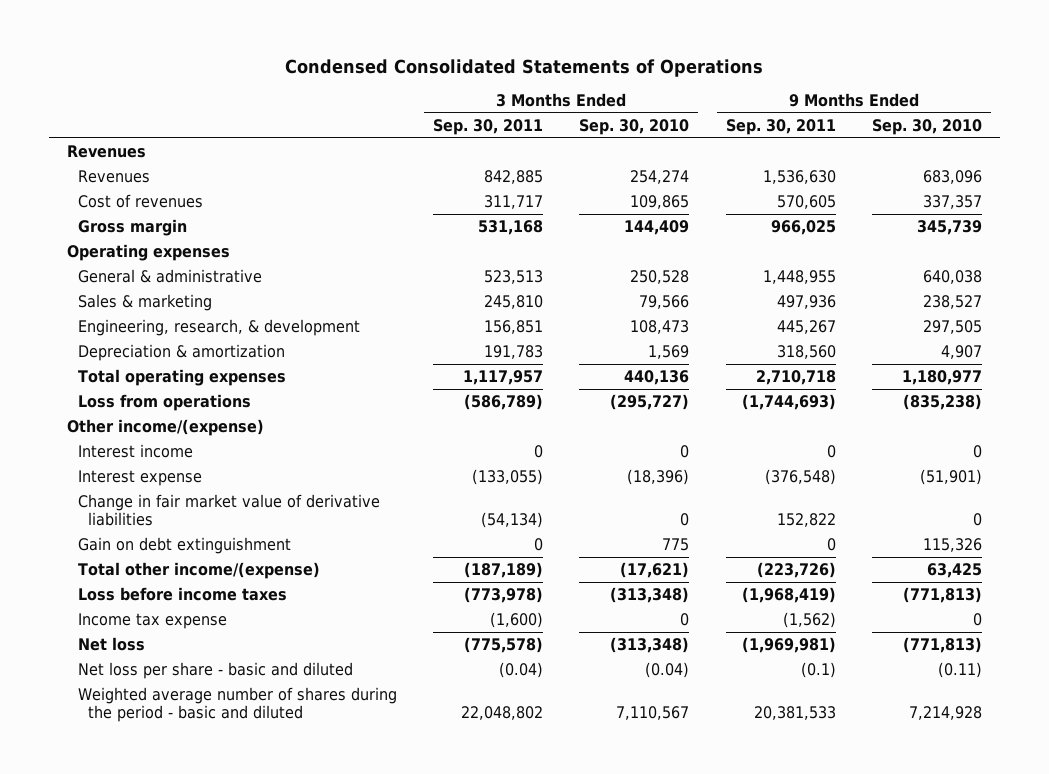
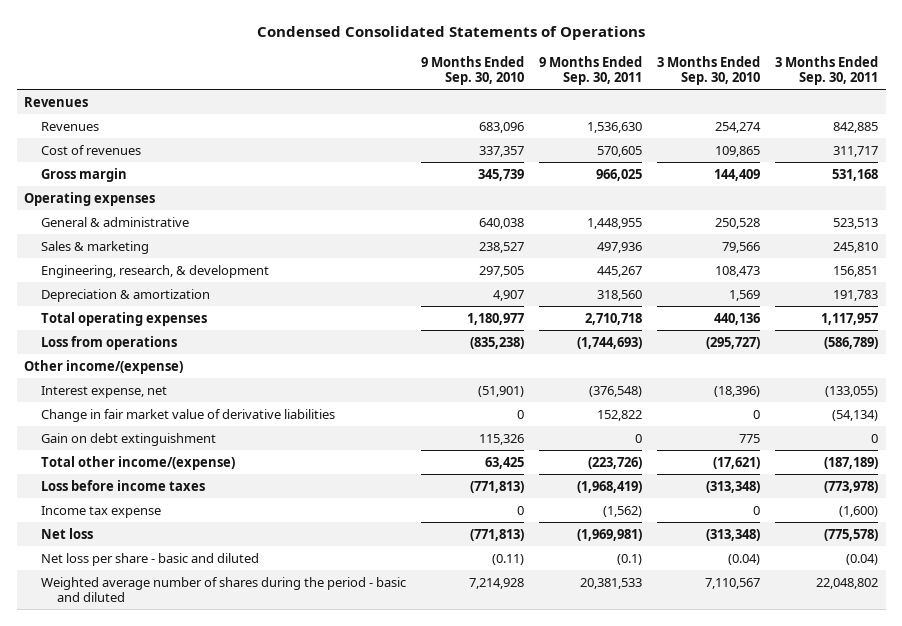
[77,444,193,459] Interest income -> none
[77,470,202,487] Interest expense -> [40,385,167,398] Interest expense, net

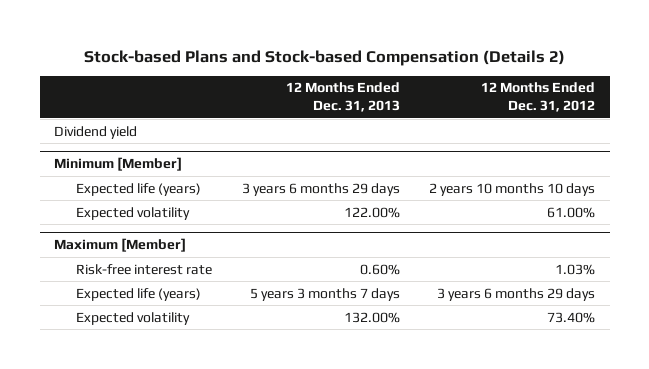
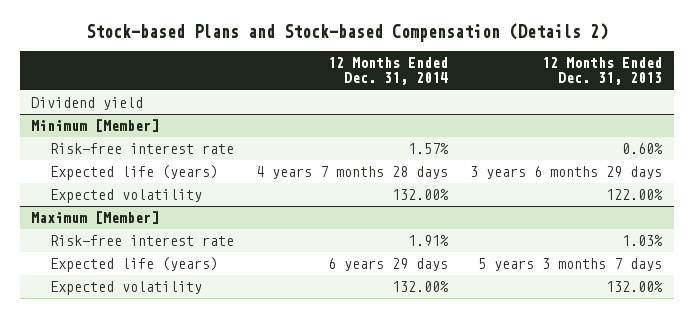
[480,82,595,113] 12 Months Ended Dec. 31, 2012 -> none
none -> [328,56,449,86] 12 Months Ended Dec. 31, 2014
none -> [49,143,234,155] Risk-free interest rate
[359,263,400,275] 0.60% -> [622,235,664,247] 1.03%

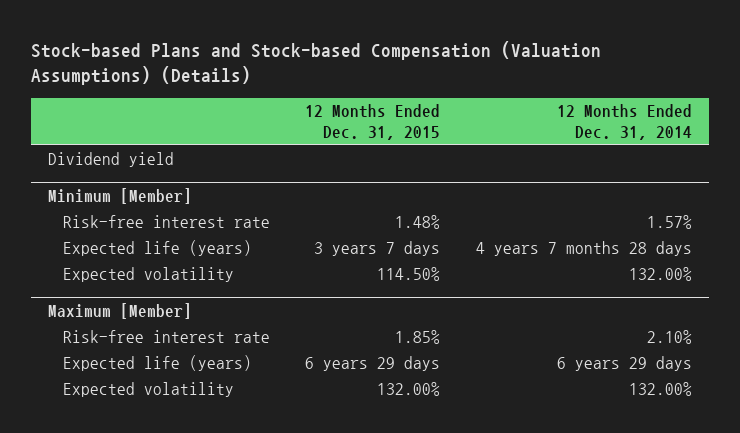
[85,23,608,43] Stock-based Plans and Stock-based Compensation (Details 2) -> [30,40,601,86] Stock-based Plans and Stock-based Compensation (Valuation Assumptions) (Details)
[542,56,663,86] 12 Months Ended Dec. 31, 2013 -> none
none -> [305,104,441,140] 12 Months Ended Dec. 31, 2015
[408,235,450,247] 1.91% -> [646,330,692,345] 2.10%

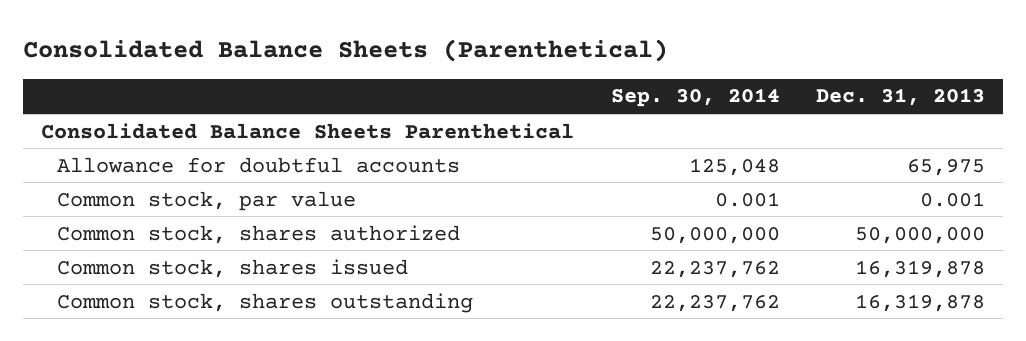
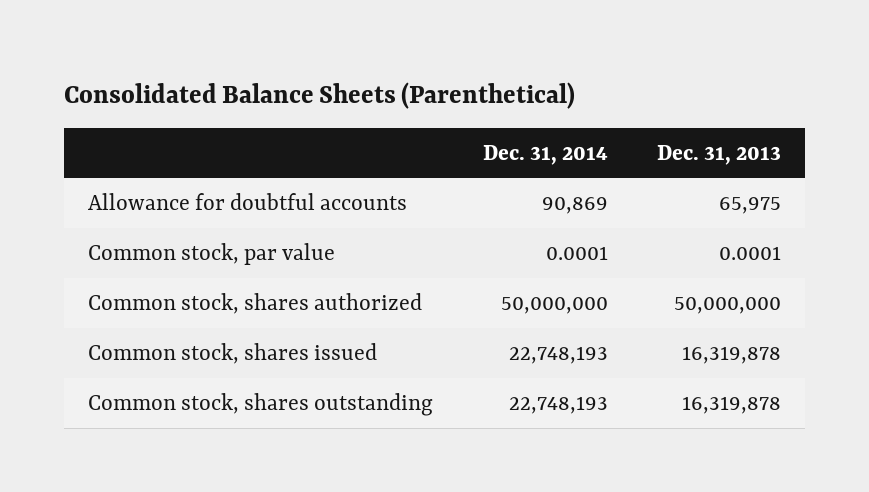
[610,88,780,108] Sep. 30, 2014 -> none
none -> [482,144,608,165] Dec. 31, 2014
[41,122,575,139] Consolidated Balance Sheets Parenthetical -> none
[920,191,986,207] 0.001 -> [718,246,781,261] 0.0001

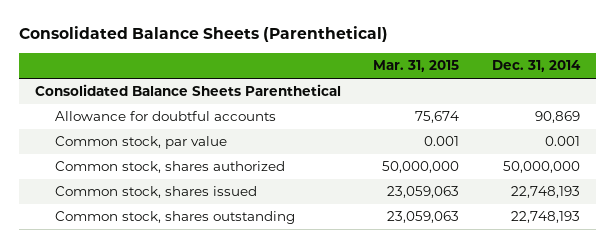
[656,144,781,165] Dec. 31, 2013 -> none
none -> [373,60,460,73] Mar. 31, 2015
none -> [34,84,341,97] Consolidated Balance Sheets Parenthetical
[545,246,608,261] 0.0001 -> [544,136,580,147] 0.001

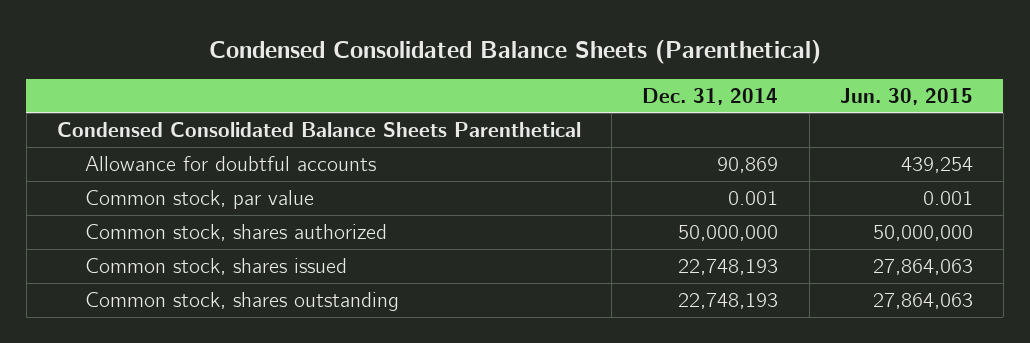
[18,26,388,43] Consolidated Balance Sheets (Parenthetical) -> [208,40,821,65] Condensed Consolidated Balance Sheets (Parenthetical)
[373,60,460,73] Mar. 31, 2015 -> none
none -> [839,87,973,105] Jun. 30, 2015
[34,84,341,97] Consolidated Balance Sheets Parenthetical -> [56,122,581,138] Condensed Consolidated Balance Sheets Parenthetical

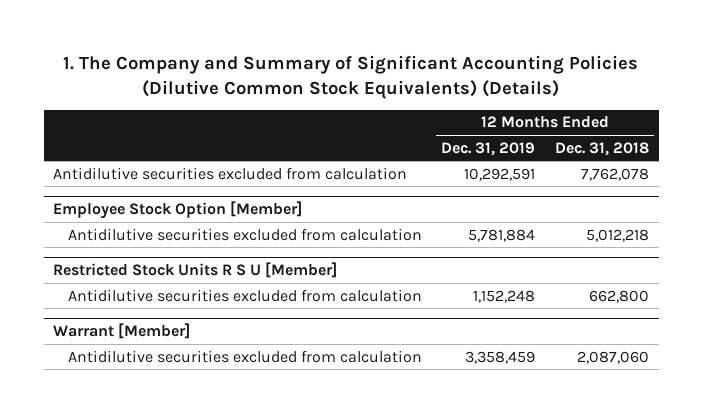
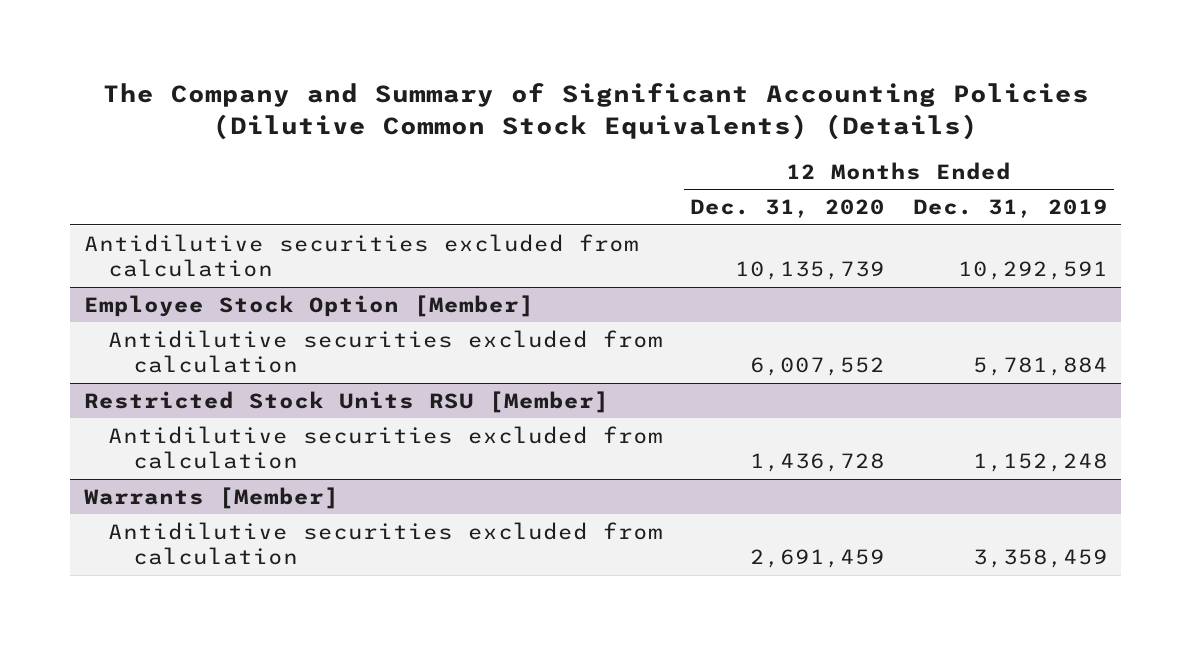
[63,54,639,99] 1. The Company and Summary of Significant Accounting Policies (Dilutive Common Stock Equivalents) (Details) -> [102,83,1089,140] The Company and Summary of Significant Accounting Policies (Dilutive Common Stock Equivalents) (Details)
[554,141,649,156] Dec. 31, 2018 -> none
none -> [690,199,886,219] Dec. 31, 2020
[53,262,338,279] Restricted Stock Units R S U [Member] -> [83,390,609,413] Restricted Stock Units RSU [Member]
[53,323,191,340] Warrant [Member] -> [83,486,339,509] Warrants [Member]

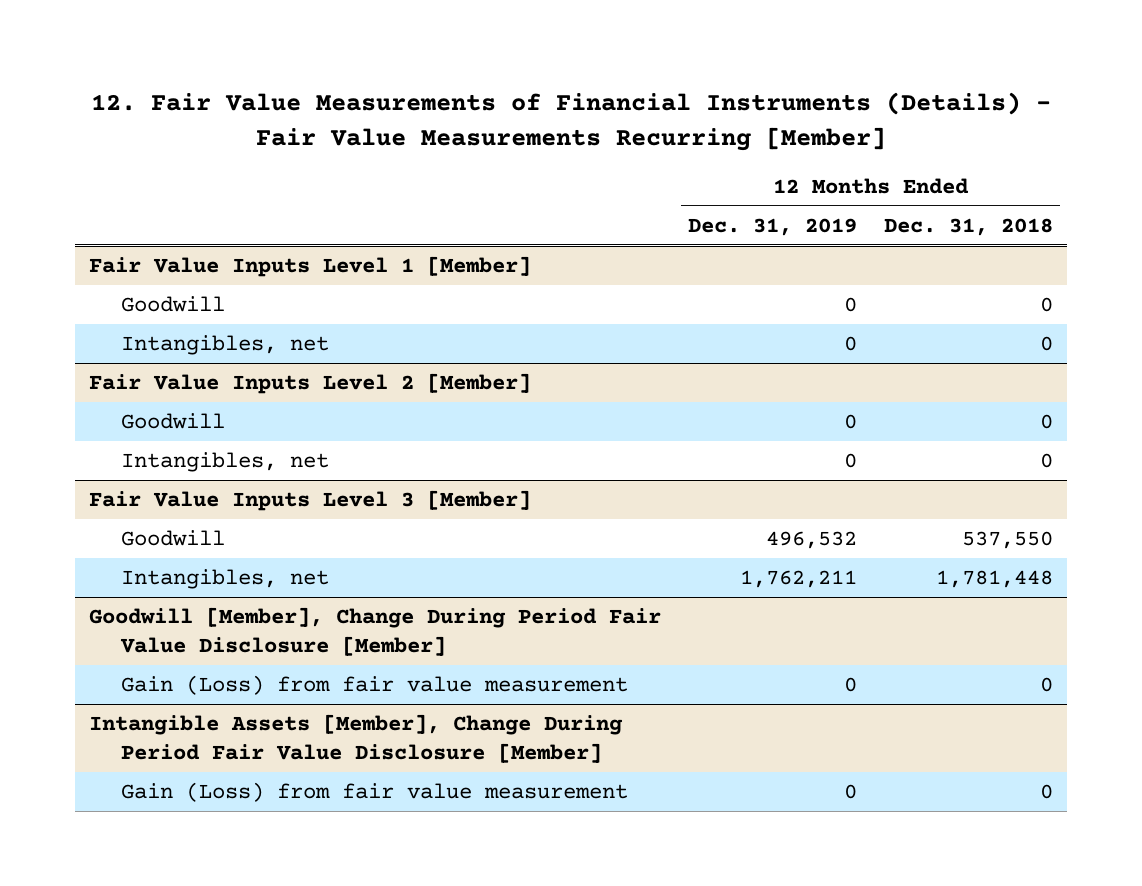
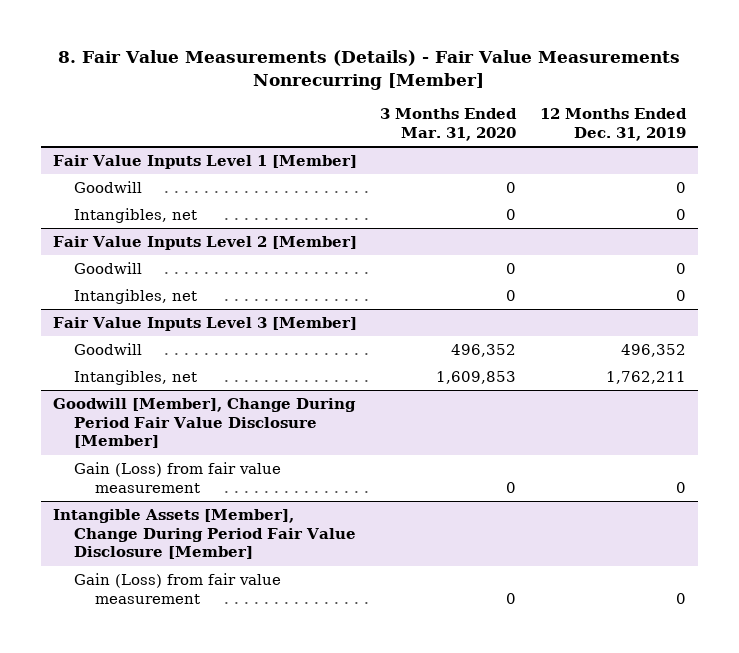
[91,91,1052,151] 12. Fair Value Measurements of Financial Instruments (Details) - Fair Value Measurements Recurring [Member] -> [58,50,681,90] 8. Fair Value Measurements (Details) - Fair Value Measurements Nonrecurring [Member]
[884,217,1054,236] Dec. 31, 2018 -> none
none -> [380,108,518,142] 3 Months Ended Mar. 31, 2020
[766,530,858,549] 496,532 -> [621,343,687,357] 496,352

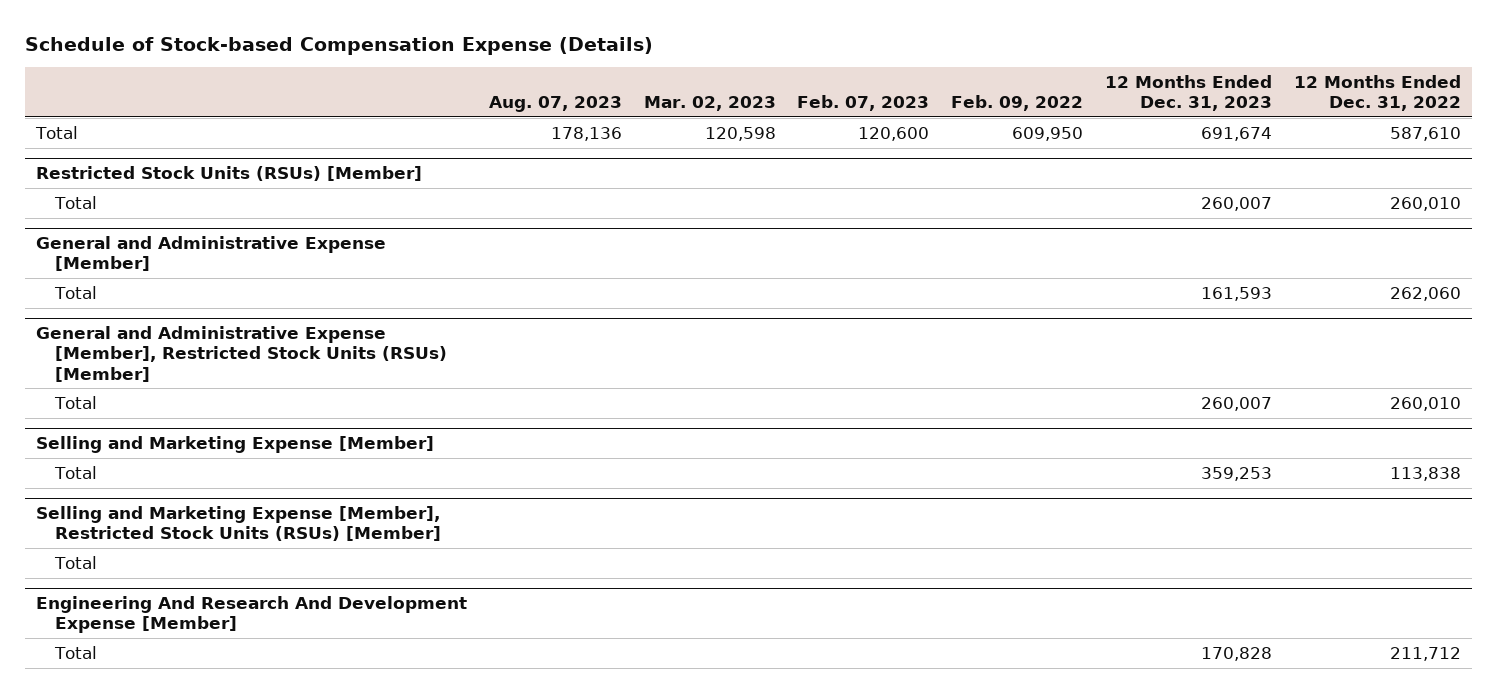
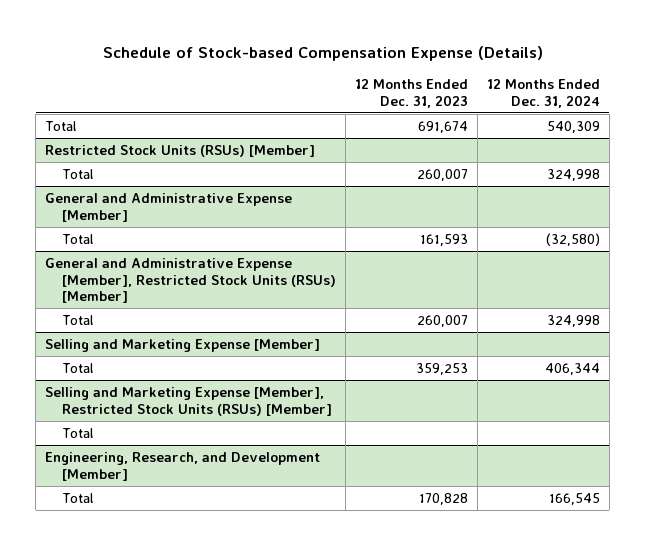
[488,96,622,113] Aug. 07, 2023 -> none
[643,96,776,112] Mar. 02, 2023 -> none
[797,95,930,112] Feb. 07, 2023 -> none
[951,95,1084,112] Feb. 09, 2022 -> none
[1294,74,1462,112] 12 Months Ended Dec. 31, 2022 -> none
none -> [486,79,600,108] 12 Months Ended Dec. 31, 2024
[35,595,467,634] Engineering And Research And Development Expense [Member] -> [45,452,321,481] Engineering, Research, and Development [Member]

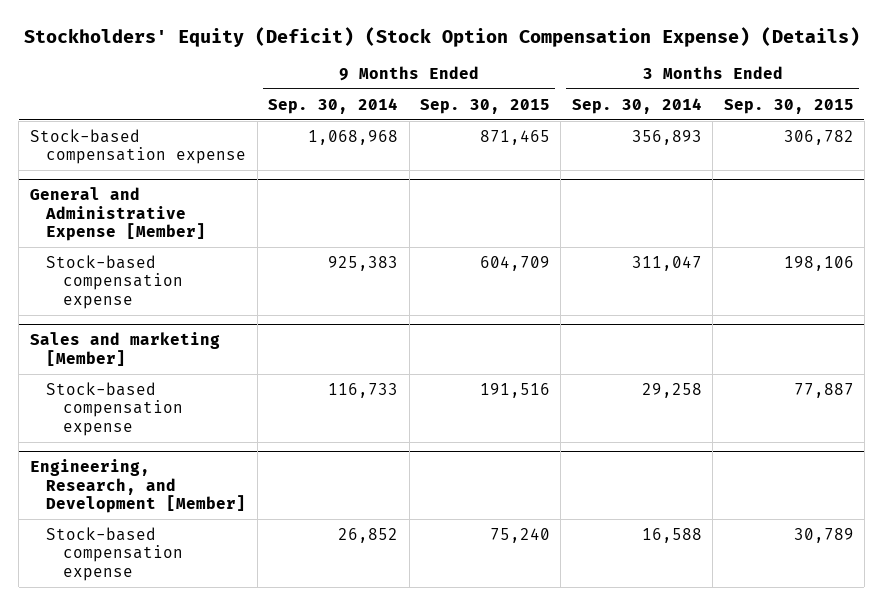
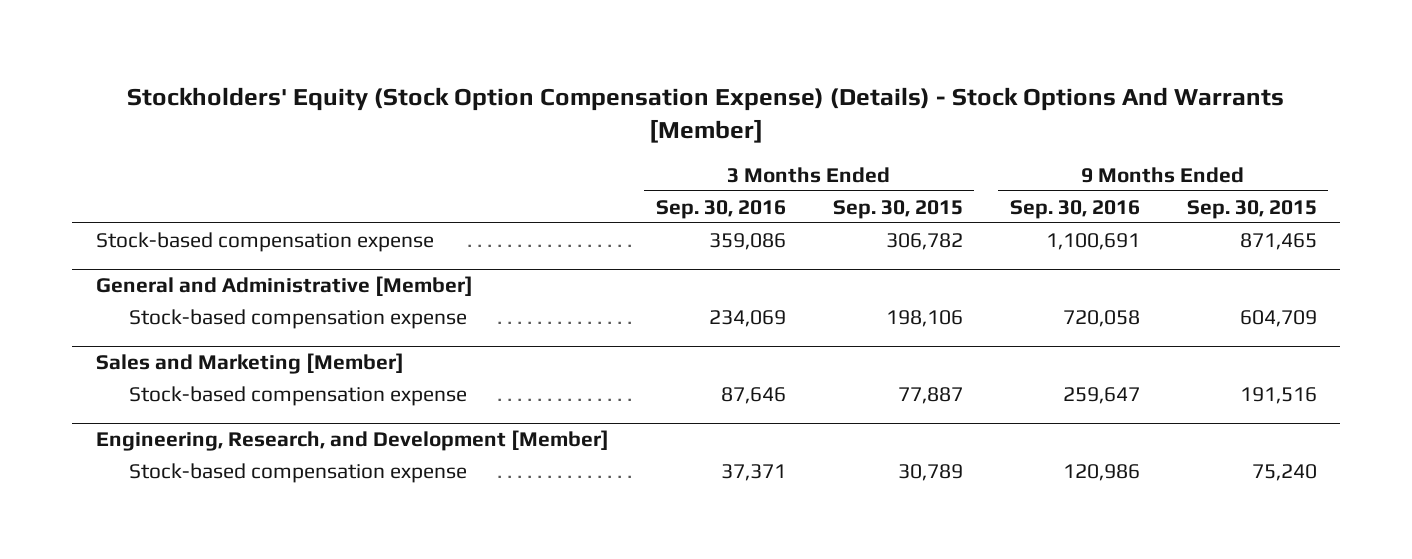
[23,26,860,47] Stockholders' Equity (Deficit) (Stock Option Compensation Expense) (Details) -> [127,86,1285,143] Stockholders' Equity (Stock Option Compensation Expense) (Details) - Stock Options And Warrants [Member]
[268,97,399,114] Sep. 30, 2014 -> none
[571,97,702,114] Sep. 30, 2014 -> none
none -> [655,199,786,219] Sep. 30, 2016
none -> [1009,199,1140,219] Sep. 30, 2016
[29,187,207,242] General and Administrative Expense [Member] -> [95,276,473,297] General and Administrative [Member]
[29,332,220,366] Sales and marketing [Member] -> [95,353,404,375] Sales and Marketing [Member]

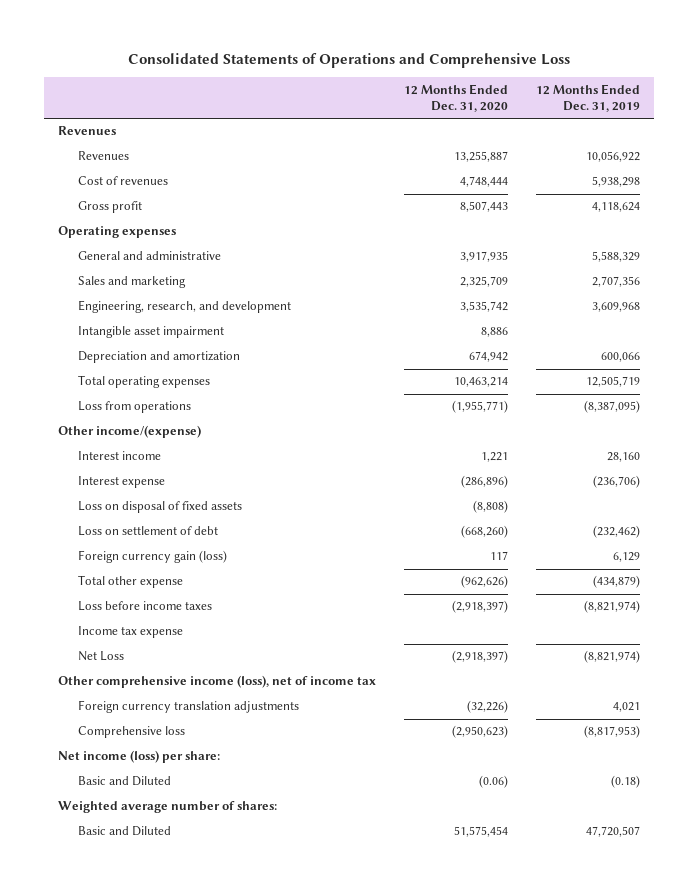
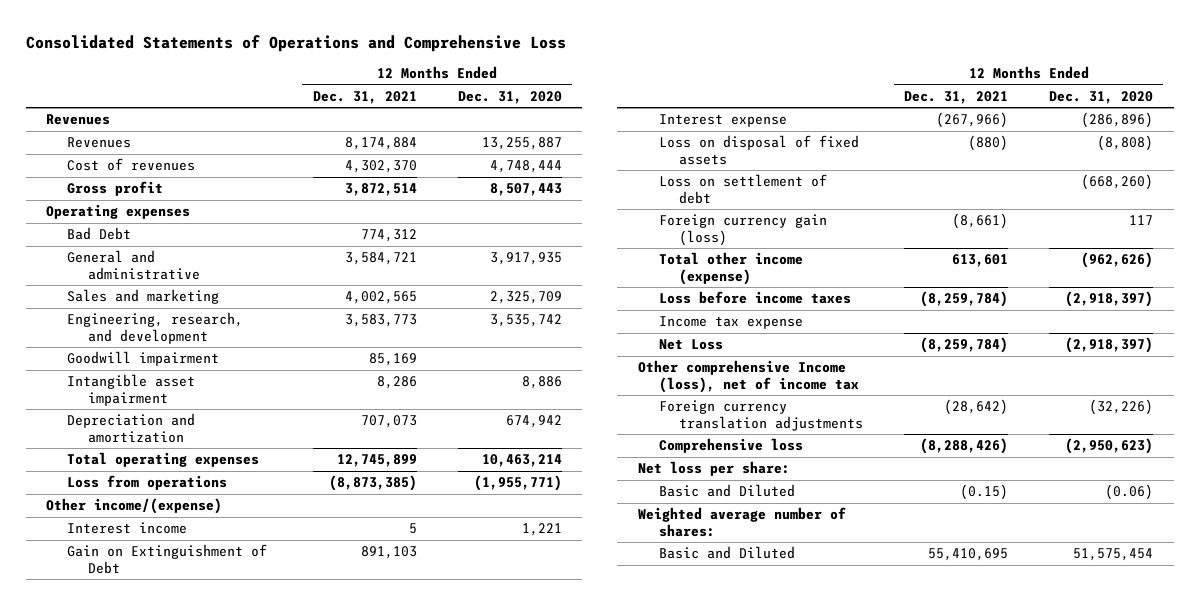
[535,83,640,113] 12 Months Ended Dec. 31, 2019 -> none
none -> [312,90,417,104] Dec. 31, 2021
none -> [67,227,132,241] Bad Debt
none -> [67,351,220,367] Goodwill impairment
none -> [67,544,268,574] Gain on Extinguishment of Debt
[77,575,183,589] Total other expense -> [658,252,803,285] Total other income (expense)
[58,675,377,689] Other comprehensive income (loss), net of income tax -> [637,360,859,393] Other comprehensive Income (loss), net of income tax
[58,750,221,764] Net income (loss) per share: -> [637,461,790,477] Net loss per share:

